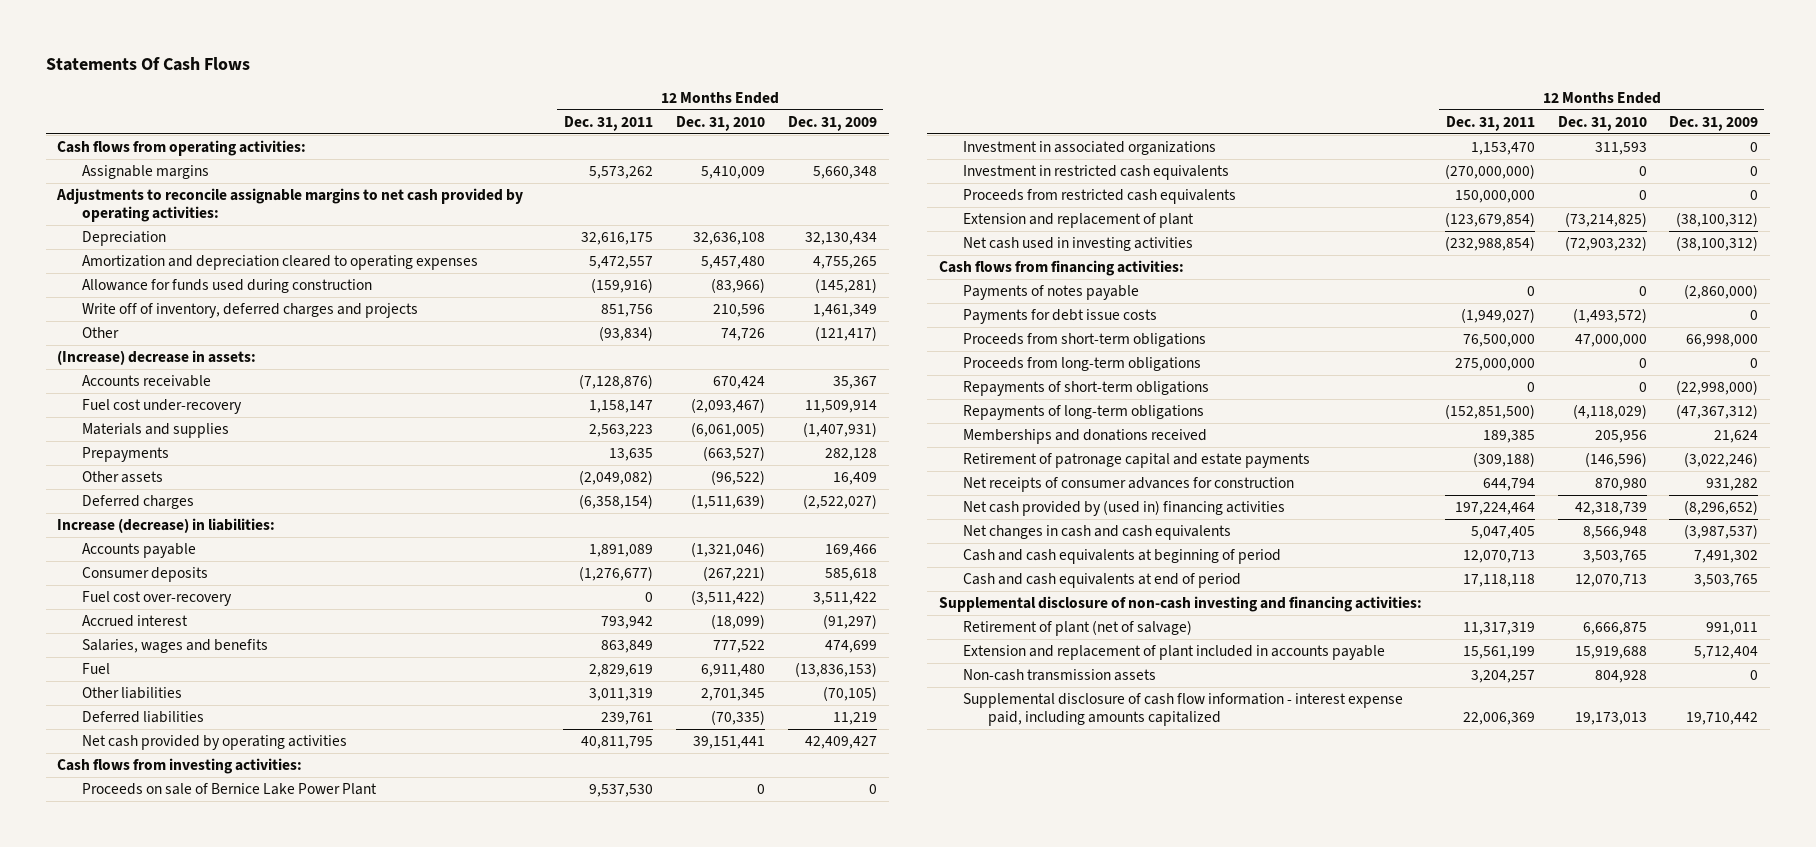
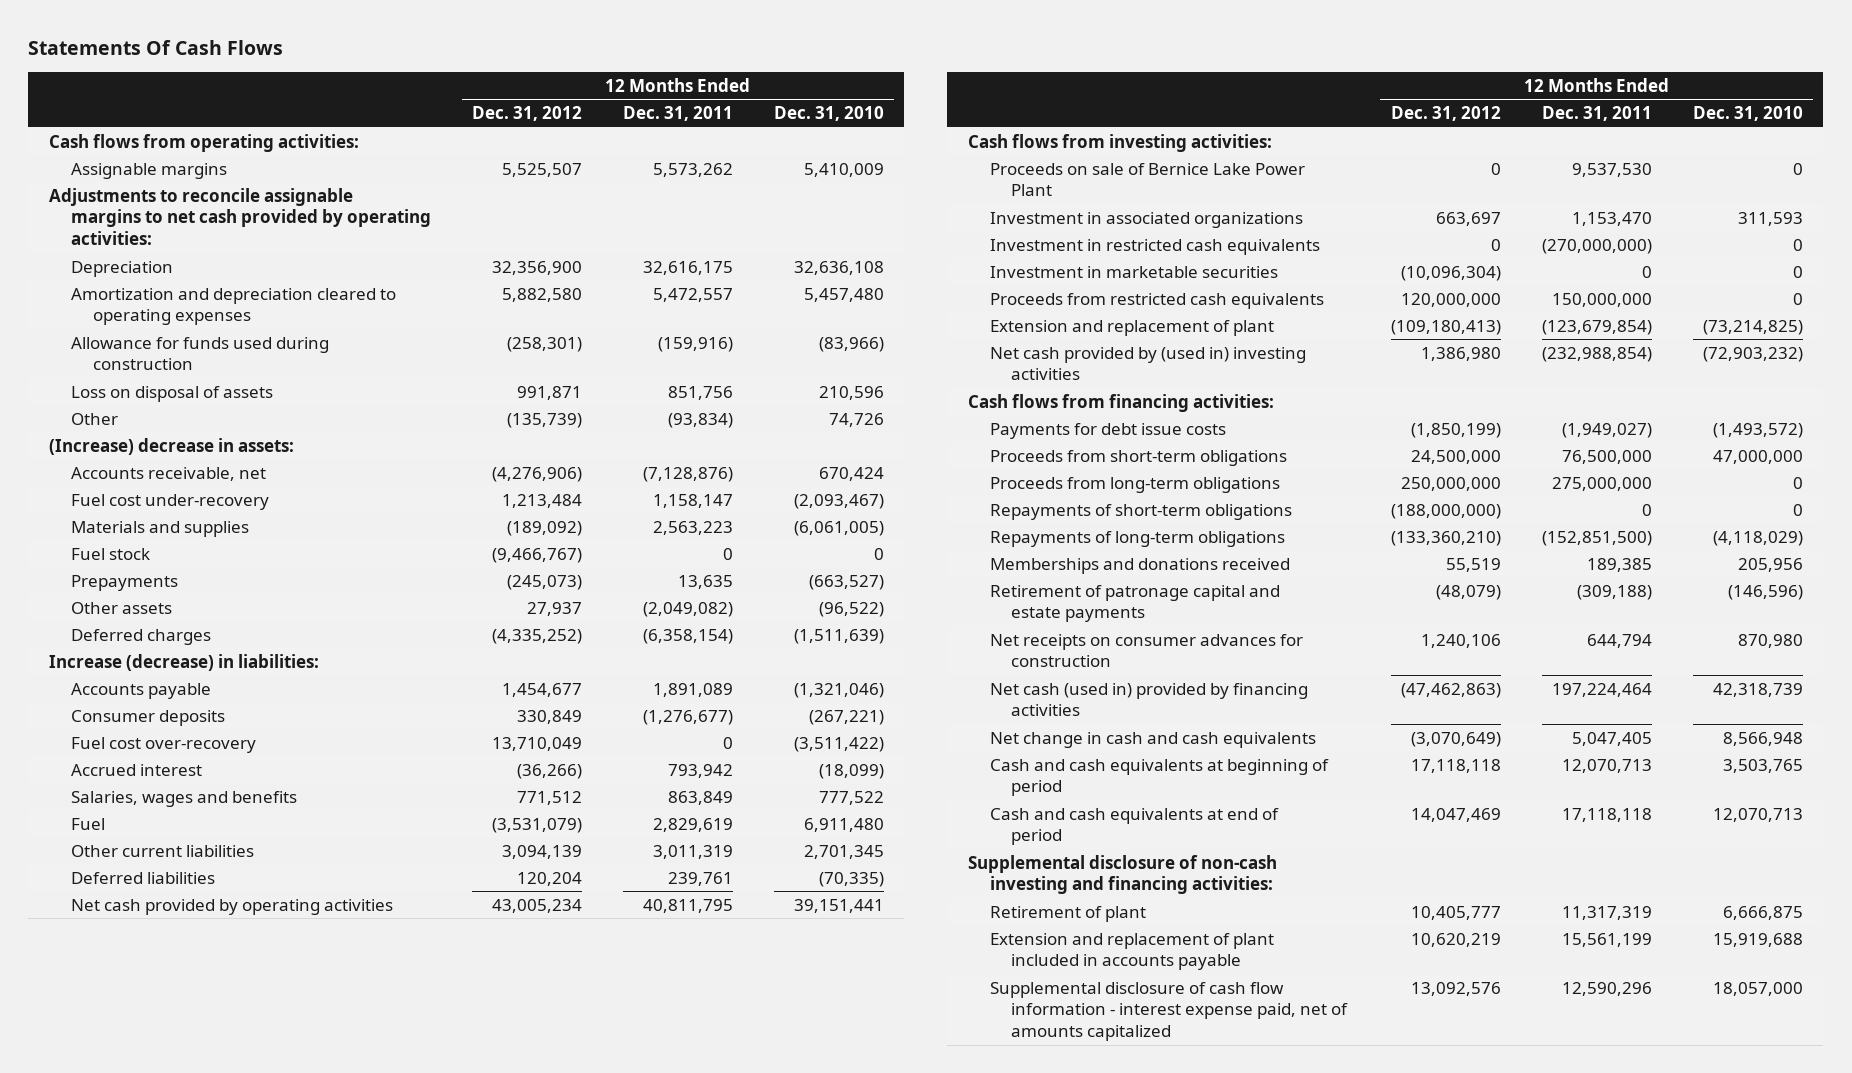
[788,115,878,131] Dec. 31, 2009 -> none
none -> [471,106,582,122] Dec. 31, 2012
[81,303,418,319] Write off of inventory, deferred charges and projects -> [70,385,273,402] Loss on disposal of assets
[81,375,211,388] Accounts receivable -> [70,466,266,481] Accounts receivable, net
none -> [70,547,150,560] Fuel stock
[81,687,182,700] Other liabilities -> [70,844,254,857] Other current liabilities
none -> [989,265,1278,278] Investment in marketable securities
[963,237,1194,252] Net cash used in investing activities -> [989,346,1306,381] Net cash provided by (used in) investing activities
[963,285,1140,301] Payments of notes payable -> none
[963,477,1295,493] Net receipts of consumer advances for construction -> [989,633,1303,668] Net receipts on consumer advances for construction
[963,500,1286,517] Net cash provided by (used in) financing activities -> [989,682,1308,717] Net cash (used in) provided by financing activities
[963,525,1232,541] Net changes in cash and cash equivalents -> [989,731,1316,748] Net change in cash and cash equivalents
[963,620,1193,637] Retirement of plant (net of salvage) -> [989,905,1146,922] Retirement of plant
[963,669,1157,682] Non-cash transmission assets -> none
[963,693,1404,727] Supplemental disclosure of cash flow information - interest expense paid, including amounts capitalized -> [989,981,1349,1041] Supplemental disclosure of cash flow information - interest expense paid, net of amounts capitalized
[1462,712,1535,726] 22,006,369 -> [1561,981,1652,996] 12,590,296
[1574,712,1647,726] 19,173,013 -> [1712,981,1803,996] 18,057,000

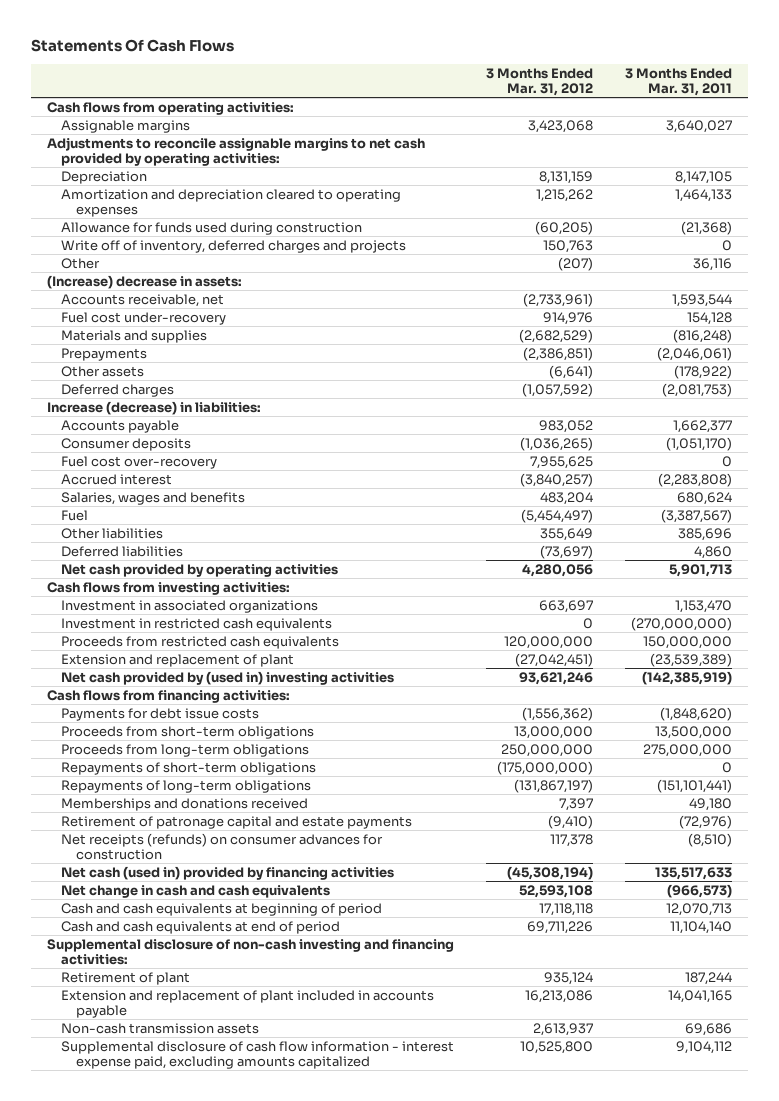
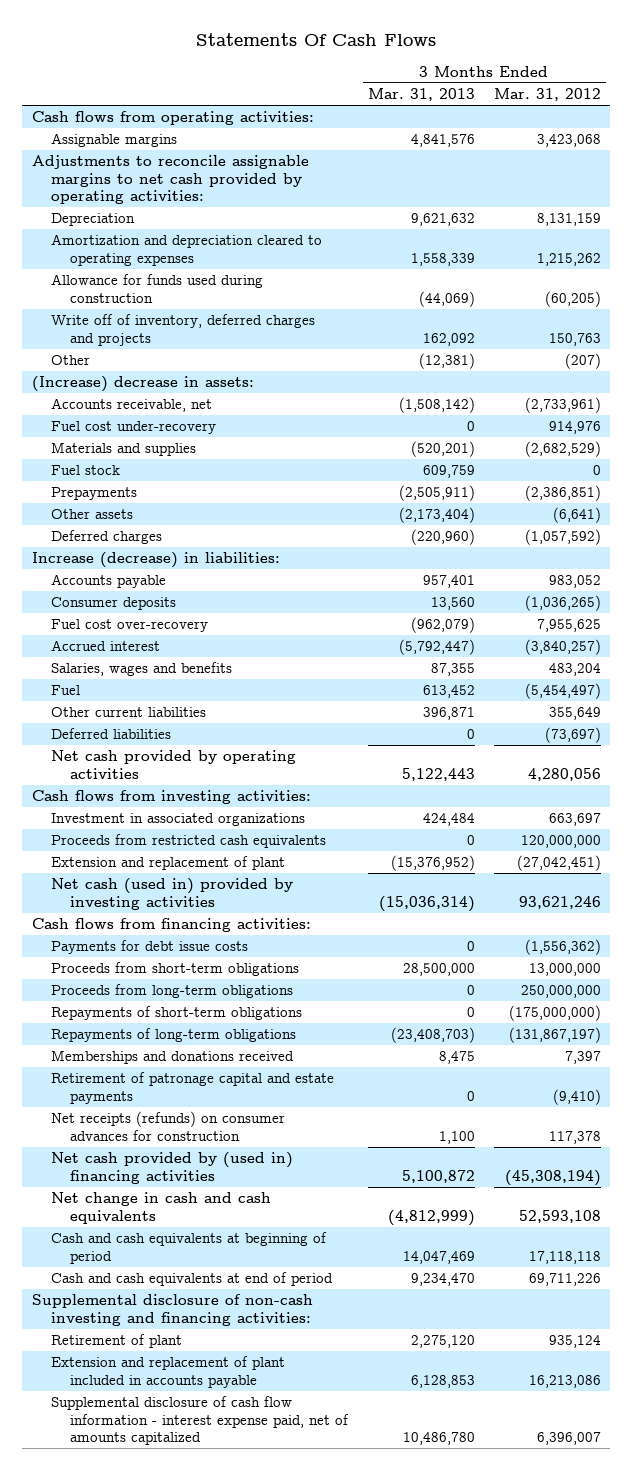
[624,67,732,96] 3 Months Ended Mar. 31, 2011 -> none
none -> [367,88,475,102] Mar. 31, 2013
none -> [51,465,121,476] Fuel stock
[61,527,164,539] Other liabilities -> [51,707,207,718] Other current liabilities
[61,617,333,631] Investment in restricted cash equivalents -> none
[61,670,395,685] Net cash provided by (used in) investing activities -> [51,878,294,910] Net cash (used in) provided by investing activities
[61,865,395,880] Net cash (used in) provided by financing activities -> [51,1152,294,1184] Net cash provided by (used in) financing activities
[61,1022,260,1034] Non-cash transmission assets -> none
[61,1040,455,1069] Supplemental disclosure of cash flow information - interest expense paid, excluding amounts capitalized -> [51,1396,350,1446] Supplemental disclosure of cash flow information - interest expense paid, net of amounts capitalized
[520,1040,594,1054] 10,525,800 -> [536,1432,601,1446] 6,396,007

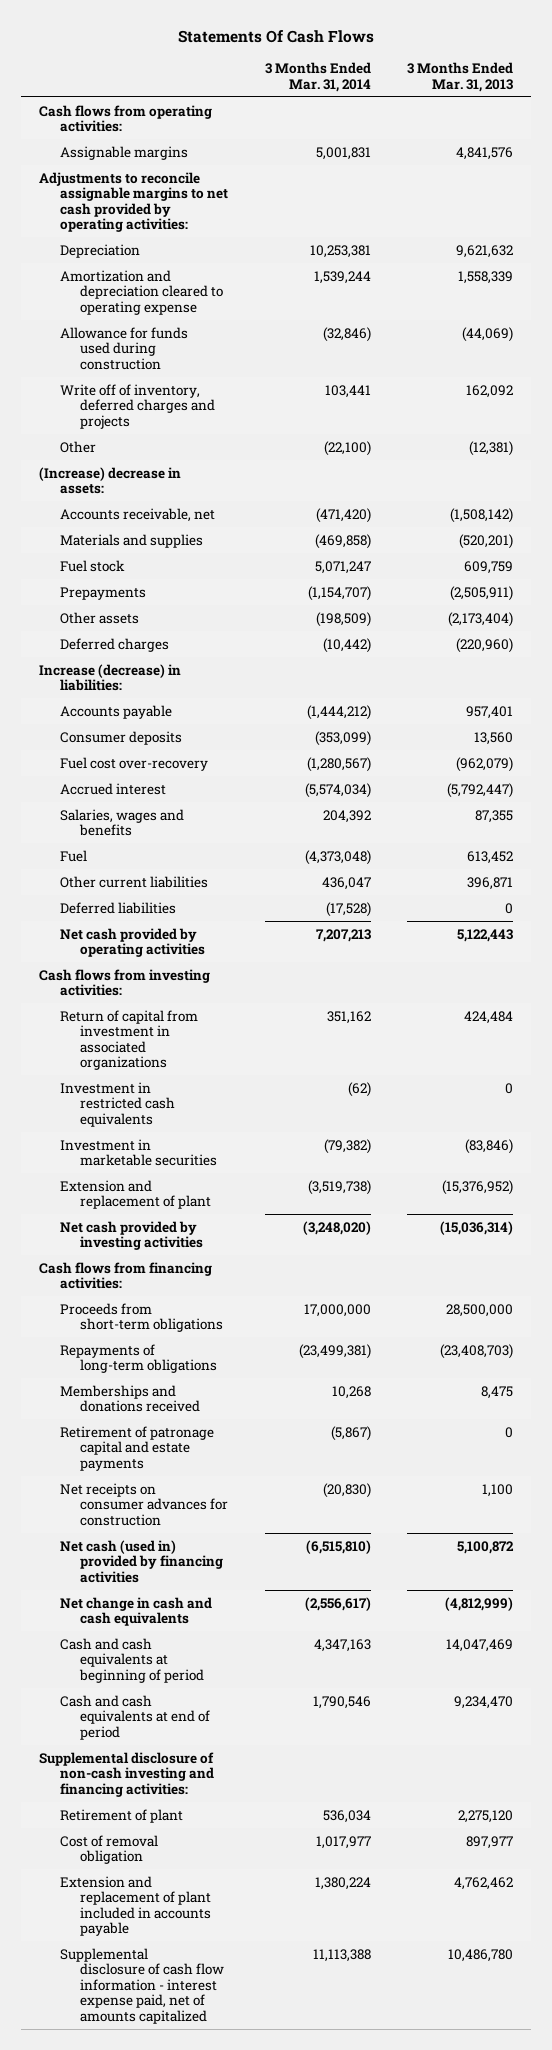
[493,88,601,102] Mar. 31, 2012 -> none
none -> [264,62,371,92] 3 Months Ended Mar. 31, 2014
[51,234,323,266] Amortization and depreciation cleared to operating expenses -> [59,269,224,315] Amortization and depreciation cleared to operating expense
[51,421,217,435] Fuel cost under-recovery -> none
[51,834,327,849] Proceeds from restricted cash equivalents -> none
[51,813,306,827] Investment in associated organizations -> [59,1009,198,1071] Return of capital from investment in associated organizations
none -> [59,1081,176,1127] Investment in restricted cash equivalents
none -> [59,1138,218,1167] Investment in marketable securities
[51,878,294,910] Net cash (used in) provided by investing activities -> [59,1220,204,1251] Net cash provided by investing activities
[51,940,249,955] Payments for debt issue costs -> none
[51,984,294,999] Proceeds from long-term obligations -> none
[51,1006,303,1021] Repayments of short-term obligations -> none
[51,1111,286,1141] Net receipts (refunds) on consumer advances for construction -> [59,1482,229,1526] Net receipts on consumer advances for construction
[51,1152,294,1184] Net cash provided by (used in) financing activities -> [59,1539,224,1583] Net cash (used in) provided by financing activities
none -> [59,1834,158,1865] Cost of removal obligation
[410,1374,475,1388] 6,128,853 -> [453,1876,513,1890] 4,762,462

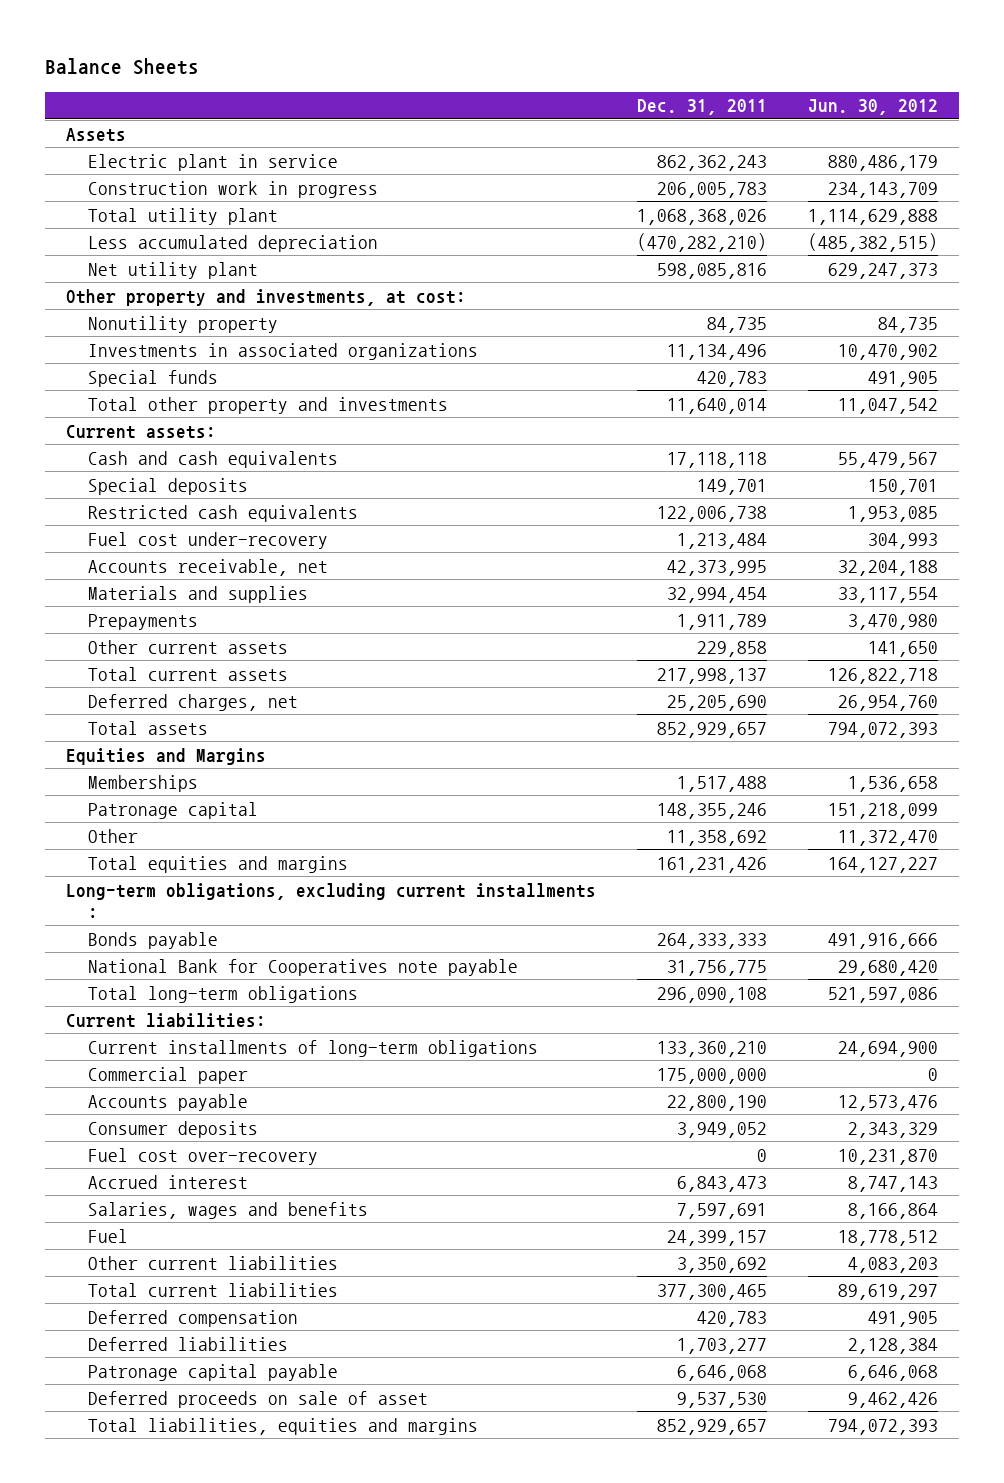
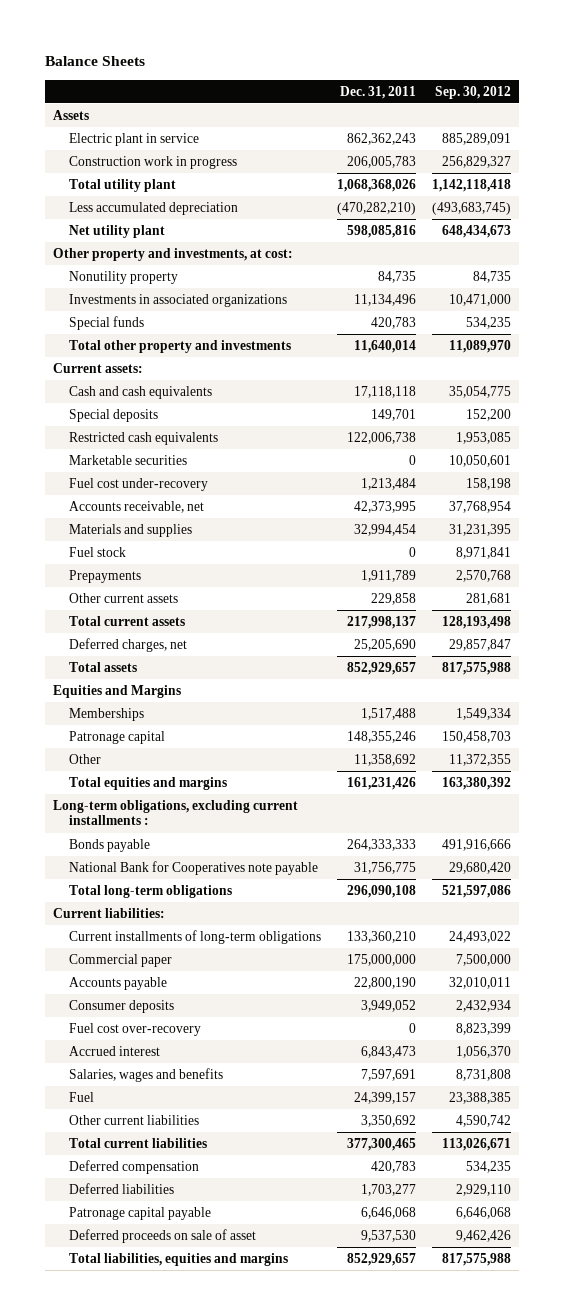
[808,99,939,116] Jun. 30, 2012 -> none
none -> [435,85,512,99] Sep. 30, 2012
none -> [69,454,188,465] Marketable securities
none -> [69,546,127,557] Fuel stock

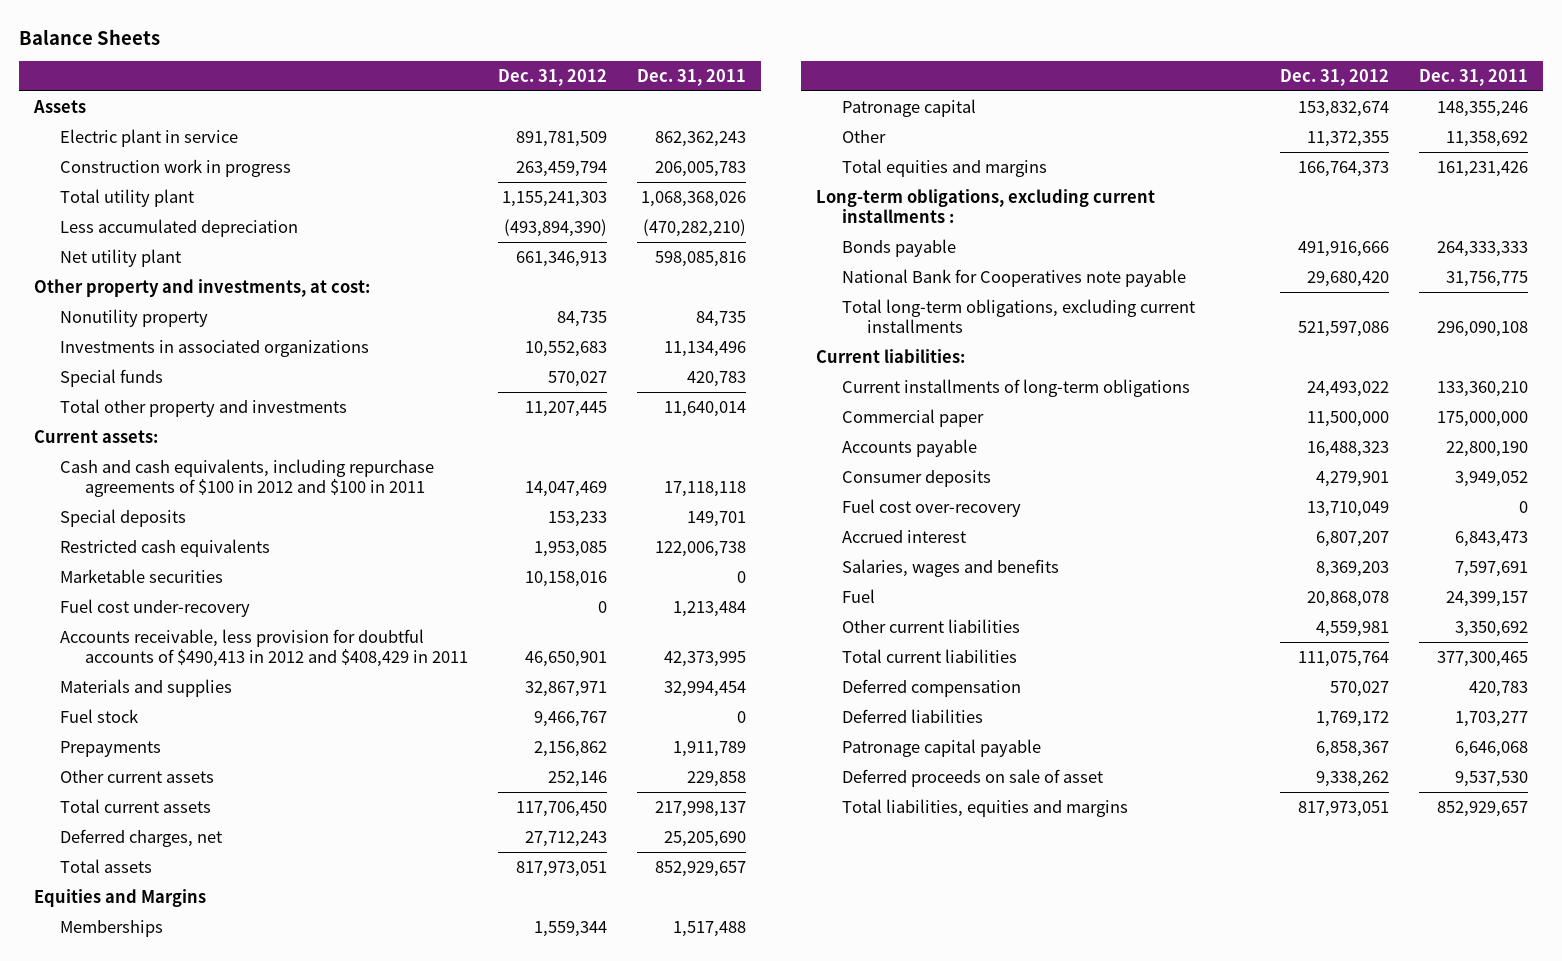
[435,85,512,99] Sep. 30, 2012 -> none
none -> [498,68,608,86] Dec. 31, 2012
[69,385,213,399] Cash and cash equivalents -> [59,459,434,497] Cash and cash equivalents, including repurchase agreements of $100 in 2012 and $100 in 2011
[69,500,205,513] Accounts receivable, net -> [59,629,469,667] Accounts receivable, less provision for doubtful accounts of $490,413 in 2012 and $408,429 in 2011
[69,884,233,898] Total long-term obligations -> [841,299,1195,333] Total long-term obligations, excluding current installments

